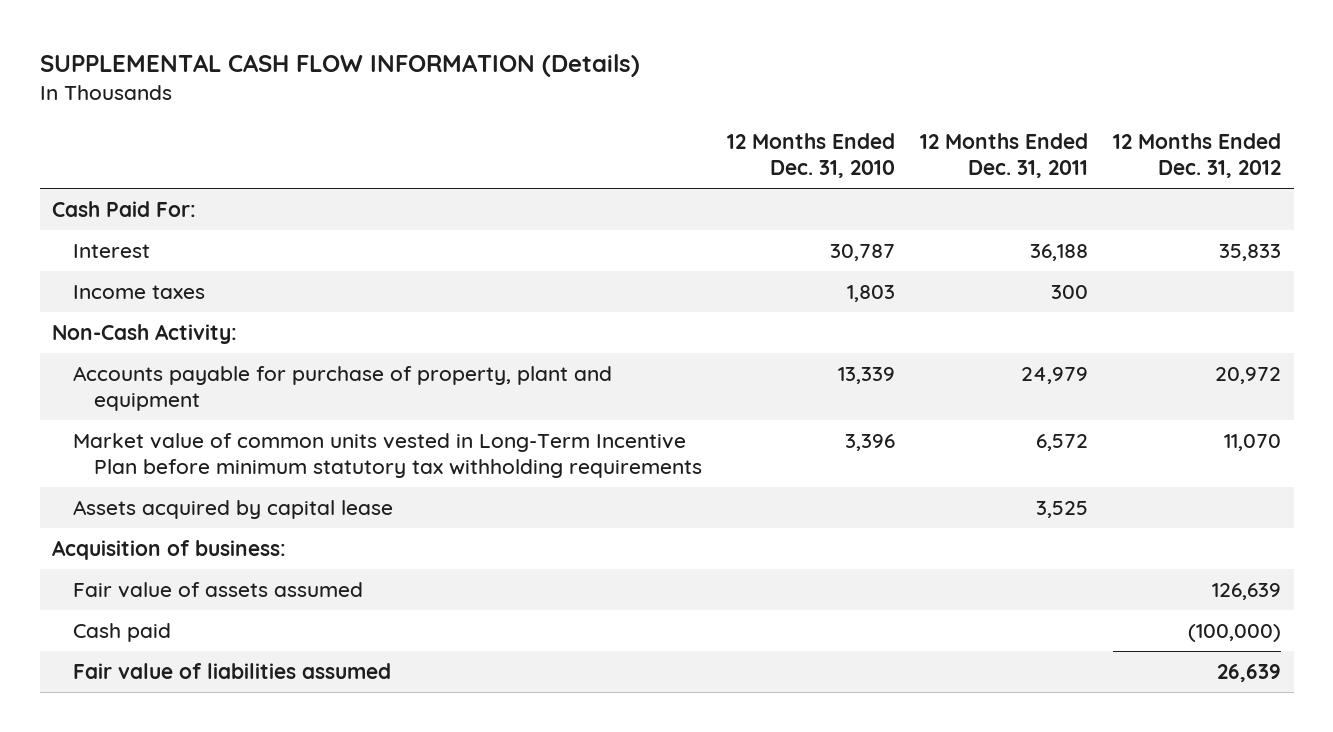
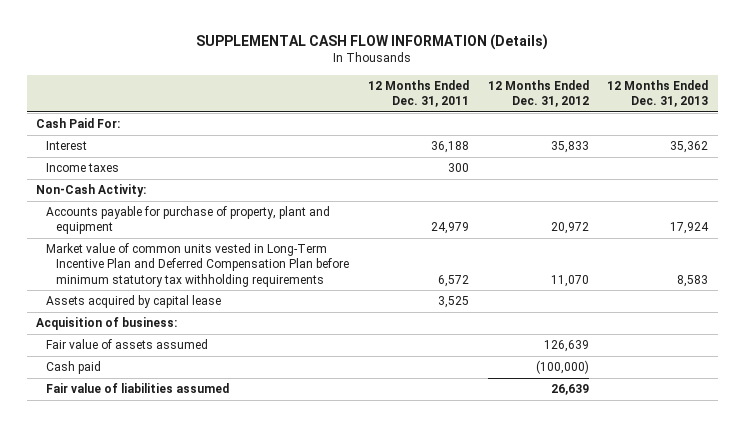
[726,132,895,179] 12 Months Ended Dec. 31, 2010 -> none
none -> [607,80,709,108] 12 Months Ended Dec. 31, 2013
[72,432,702,479] Market value of common units vested in Long-Term Incentive Plan before minimum statutory tax withholding requirements -> [46,243,350,287] Market value of common units vested in Long-Term Incentive Plan and Deferred Compensation Plan before minimum statutory tax withholding requirements

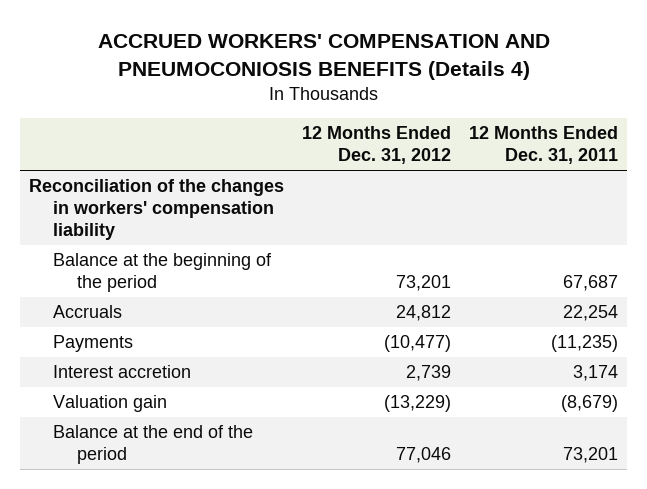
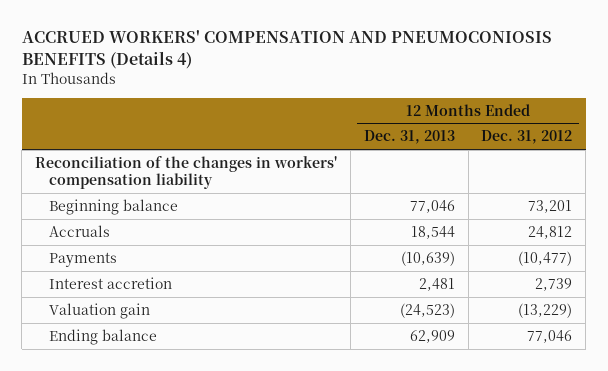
[469,126,619,165] 12 Months Ended Dec. 31, 2011 -> none
none -> [363,130,455,145] Dec. 31, 2013
[52,253,272,293] Balance at the beginning of the period -> [49,198,179,215] Beginning balance
[52,425,253,465] Balance at the end of the period -> [49,328,158,345] Ending balance

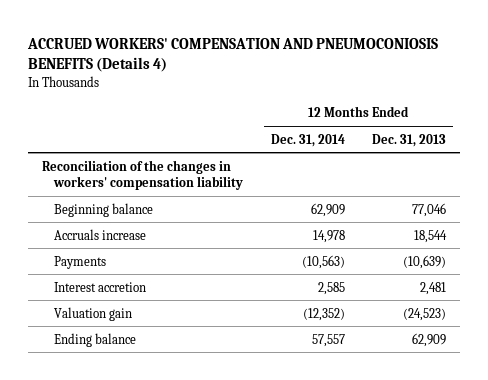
[481,130,573,145] Dec. 31, 2012 -> none
none -> [270,133,345,147] Dec. 31, 2014
[49,224,111,237] Accruals -> [54,228,147,240] Accruals increase

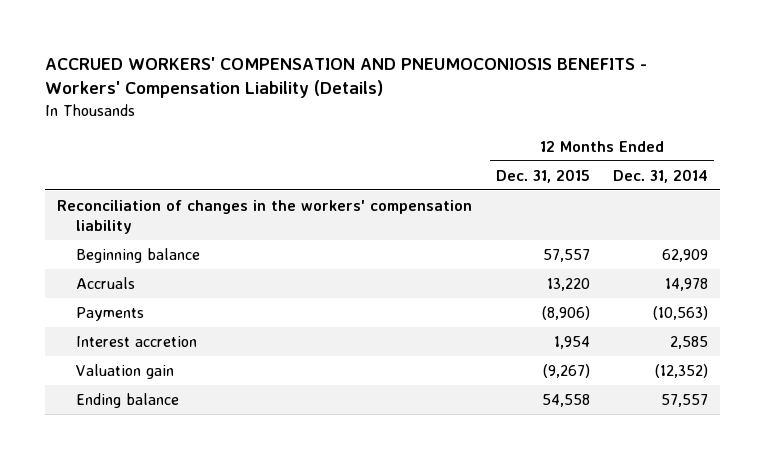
[27,37,439,73] ACCRUED WORKERS' COMPENSATION AND PNEUMOCONIOSIS BENEFITS (Details 4) -> [45,56,648,99] ACCRUED WORKERS' COMPENSATION AND PNEUMOCONIOSIS BENEFITS - Workers' Compensation Liability (Details)
[371,133,446,147] Dec. 31, 2013 -> none
none -> [495,168,590,183] Dec. 31, 2015
[42,159,244,190] Reconciliation of the changes in workers' compensation liability -> [57,199,473,234] Reconciliation of changes in the workers' compensation liability
[54,228,147,240] Accruals increase -> [76,276,136,289] Accruals

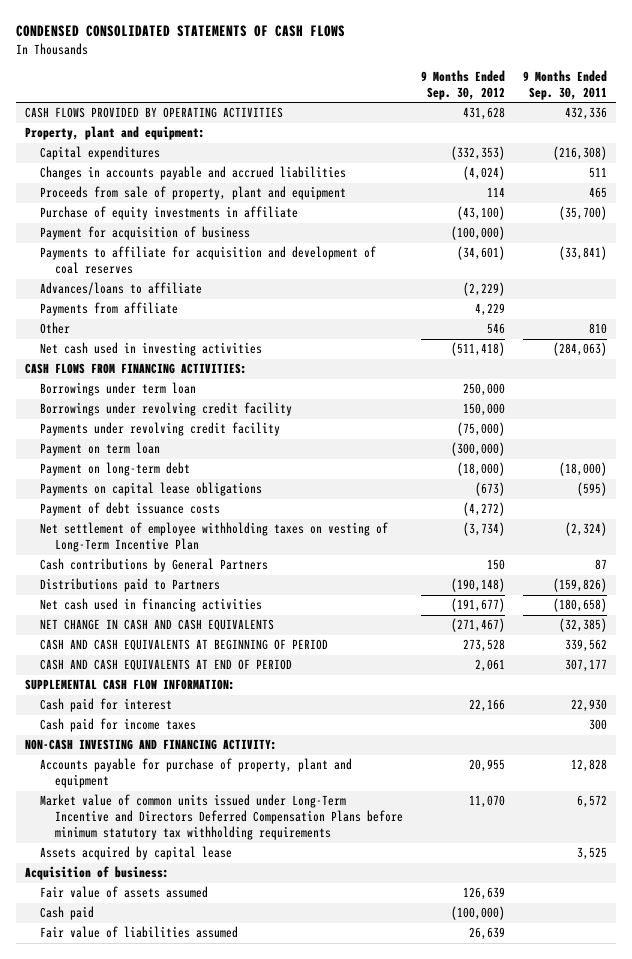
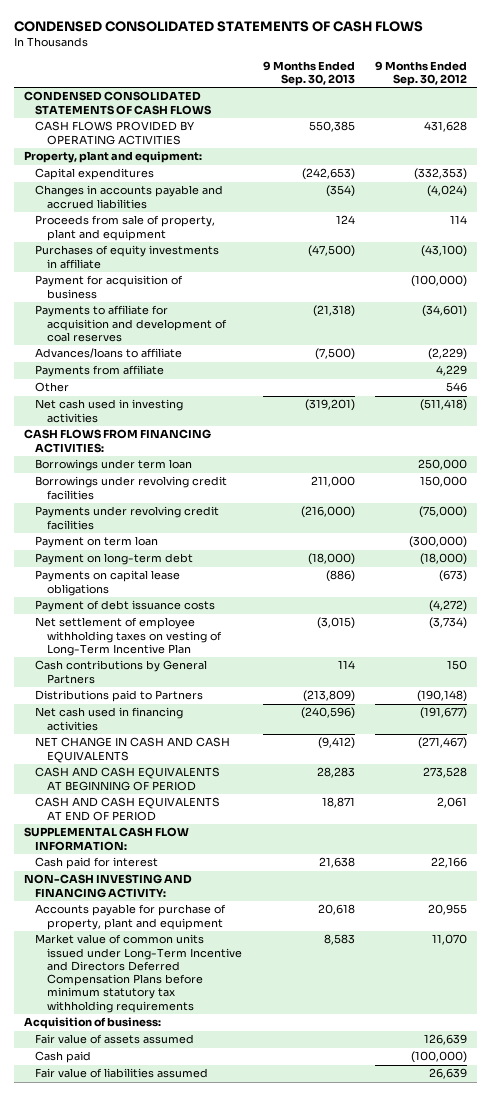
[523,69,608,100] 9 Months Ended Sep. 30, 2011 -> none
none -> [262,60,355,86] 9 Months Ended Sep. 30, 2013
none -> [23,91,212,115] CONDENSED CONSOLIDATED STATEMENTS OF CASH FLOWS
[39,206,298,221] Purchase of equity investments in affiliate -> [35,245,220,269] Purchases of equity investments in affiliate
[39,402,292,417] Borrowings under revolving credit facility -> [35,476,228,500] Borrowings under revolving credit facilities
[39,422,280,437] Payments under revolving credit facility -> [35,506,220,530] Payments under revolving credit facilities
[39,718,196,733] Cash paid for income taxes -> none
[39,846,232,861] Assets acquired by capital lease -> none

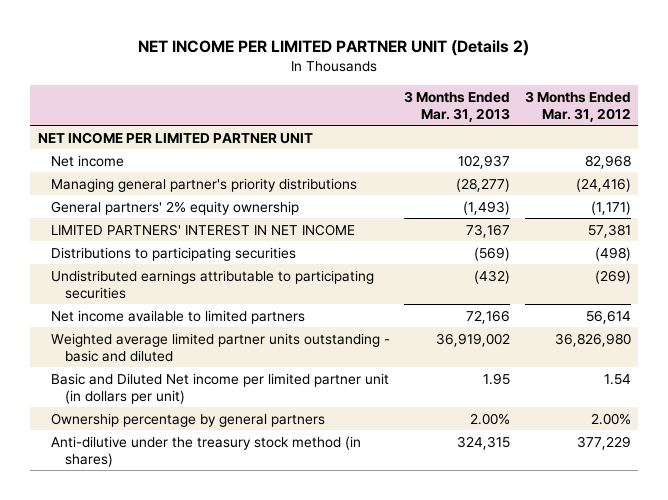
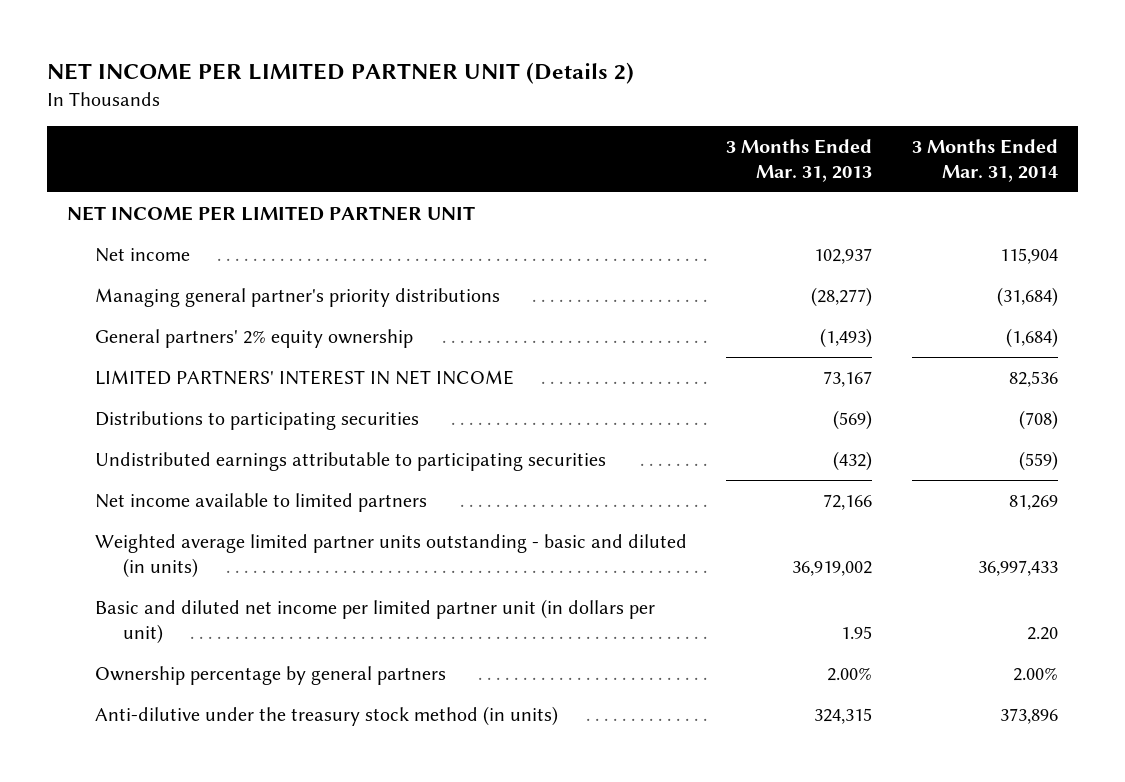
[524,90,631,122] 3 Months Ended Mar. 31, 2012 -> none
none -> [911,138,1058,182] 3 Months Ended Mar. 31, 2014
[51,332,391,362] Weighted average limited partner units outstanding - basic and diluted -> [94,533,687,579] Weighted average limited partner units outstanding - basic and diluted (in units)
[51,372,390,404] Basic and Diluted Net income per limited partner unit (in dollars per unit) -> [94,598,655,645] Basic and diluted net income per limited partner unit (in dollars per unit)
[51,435,362,467] Anti-dilutive under the treasury stock method (in shares) -> [94,705,558,726] Anti-dilutive under the treasury stock method (in units)

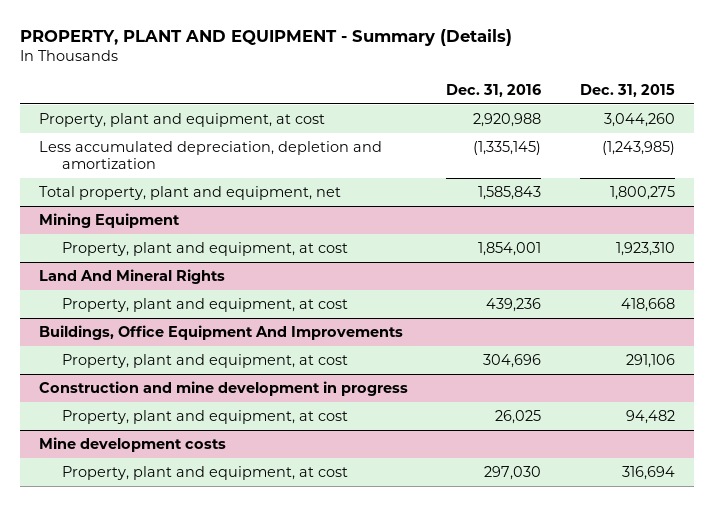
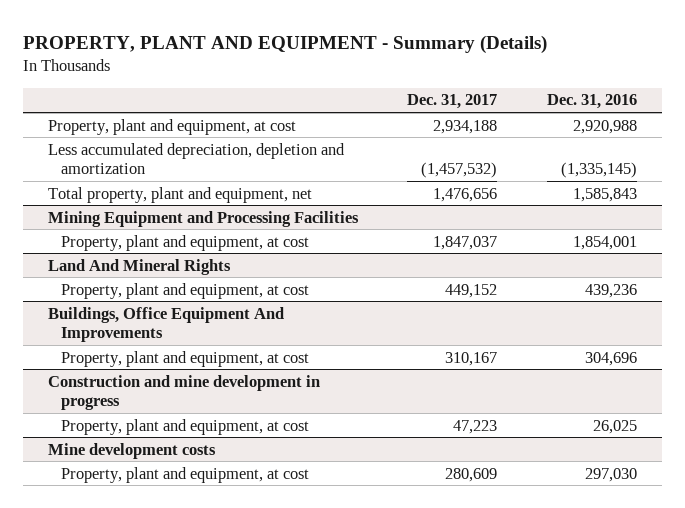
[579,83,675,97] Dec. 31, 2015 -> none
none -> [407,94,498,110] Dec. 31, 2017
[38,213,180,229] Mining Equipment -> [48,210,360,227] Mining Equipment and Processing Facilities

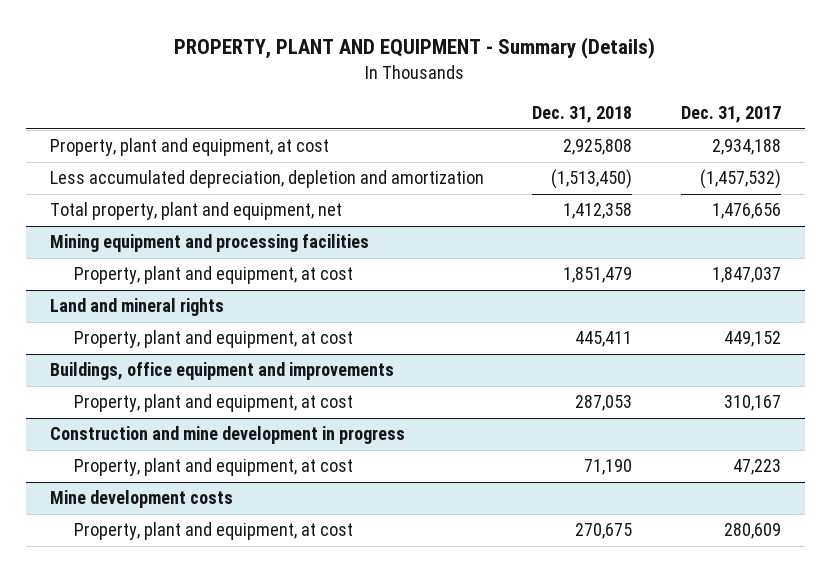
[546,94,637,110] Dec. 31, 2016 -> none
none -> [532,105,633,123] Dec. 31, 2018
[48,210,360,227] Mining Equipment and Processing Facilities -> [50,234,370,253] Mining equipment and processing facilities
[48,258,232,275] Land And Mineral Rights -> [50,298,225,317] Land and mineral rights
[48,306,285,343] Buildings, Office Equipment And Improvements -> [50,362,395,381] Buildings, office equipment and improvements

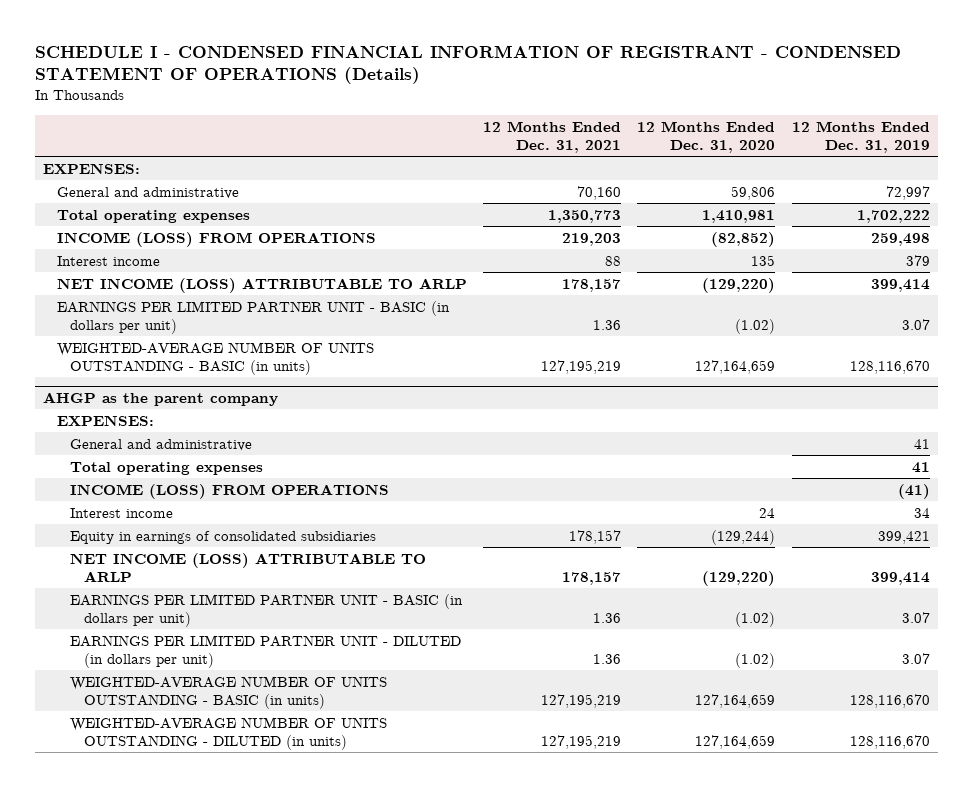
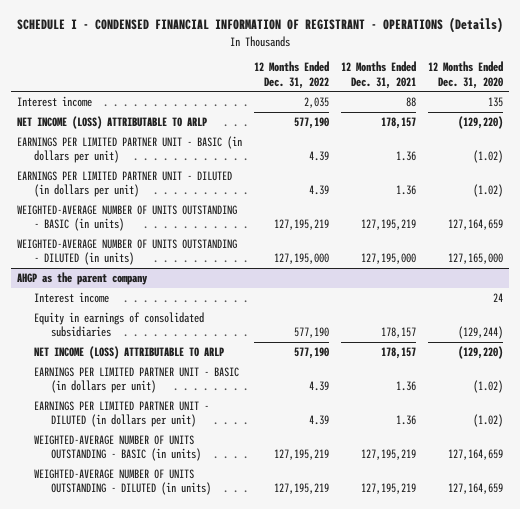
[34,44,901,85] SCHEDULE I - CONDENSED FINANCIAL INFORMATION OF REGISTRANT - CONDENSED STATEMENT OF OPERATIONS (Details) -> [17,17,504,34] SCHEDULE I - CONDENSED FINANCIAL INFORMATION OF REGISTRANT - OPERATIONS (Details)
[791,120,930,153] 12 Months Ended Dec. 31, 2019 -> none
none -> [254,61,330,89] 12 Months Ended Dec. 31, 2022
[43,162,141,174] EXPENSES: -> none
[56,186,239,199] General and administrative -> none
[56,209,250,223] Total operating expenses -> none
[56,231,376,247] INCOME (LOSS) FROM OPERATIONS -> none
none -> [16,170,232,198] EARNINGS PER LIMITED PARTNER UNIT - DILUTED (in dollars per unit)
none -> [16,238,237,266] WEIGHTED-AVERAGE NUMBER OF UNITS OUTSTANDING - DILUTED (in units)
[56,414,154,426] EXPENSES: -> none
[70,438,253,451] General and administrative -> none
[70,461,264,475] Total operating expenses -> none
[70,483,390,499] INCOME (LOSS) FROM OPERATIONS -> none

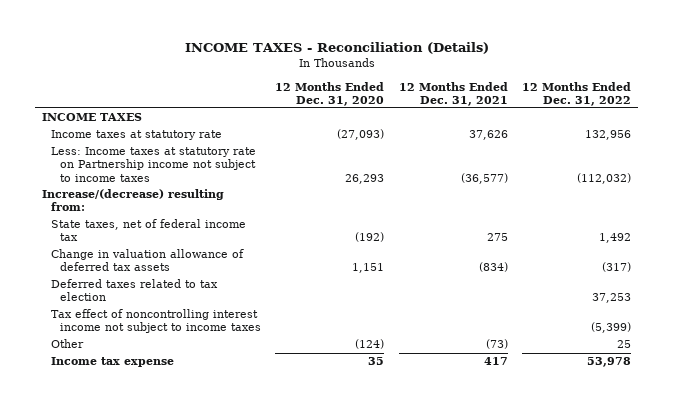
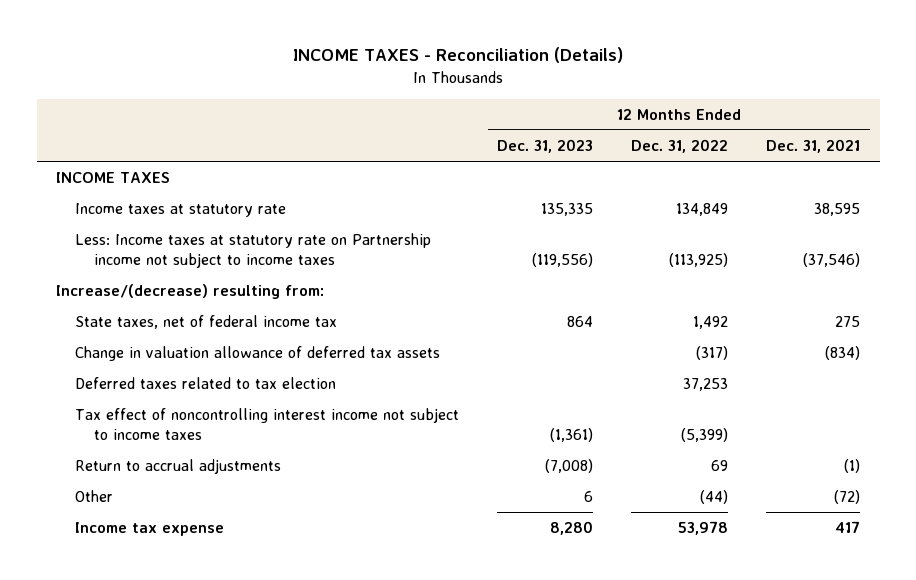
[275,81,385,106] 12 Months Ended Dec. 31, 2020 -> none
none -> [497,138,594,153] Dec. 31, 2023
[468,130,508,141] 37,626 -> [814,202,861,216] 38,595
[585,130,632,141] 132,956 -> [676,202,729,216] 134,849
[460,172,508,184] (36,577) -> [803,252,861,267] (37,546)
[577,172,632,184] (112,032) -> [669,252,729,267] (113,925)
none -> [75,458,282,474] Return to accrual adjustments
[485,339,508,350] (73) -> [834,489,861,504] (72)
[617,340,632,349] 25 -> [700,489,729,504] (44)

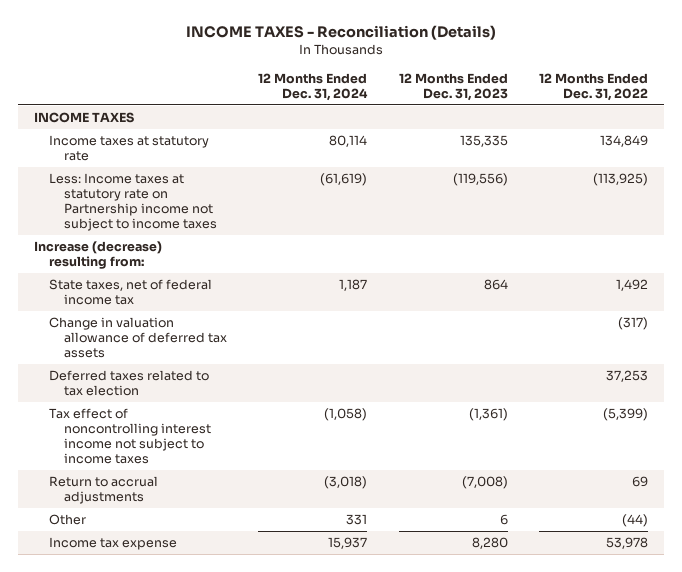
[766,138,861,153] Dec. 31, 2021 -> none
none -> [258,72,369,101] 12 Months Ended Dec. 31, 2024
[55,283,324,299] Increase/(decrease) resulting from: -> [33,240,162,269] Increase (decrease) resulting from:

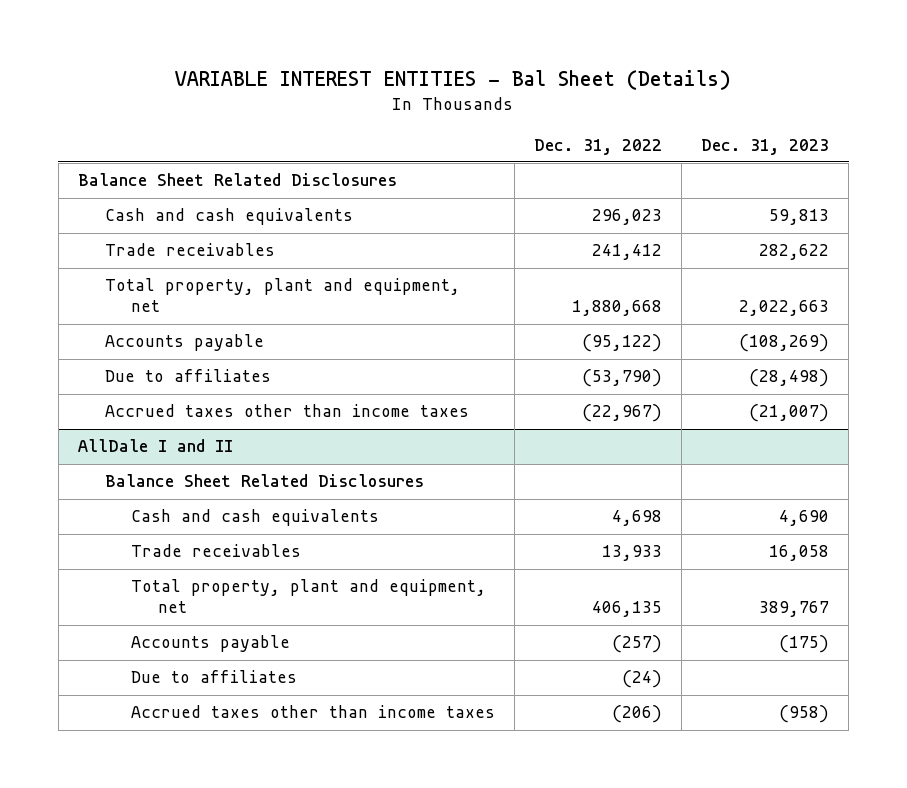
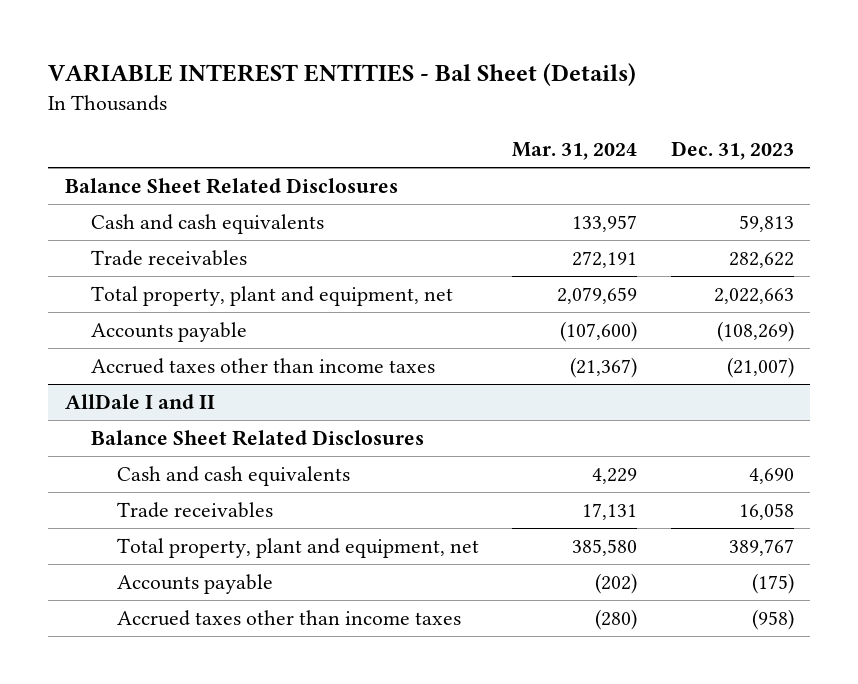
[534,138,663,155] Dec. 31, 2022 -> none
none -> [512,142,638,161] Mar. 31, 2024
[104,369,271,383] Due to affiliates -> none
[131,670,298,684] Due to affiliates -> none

